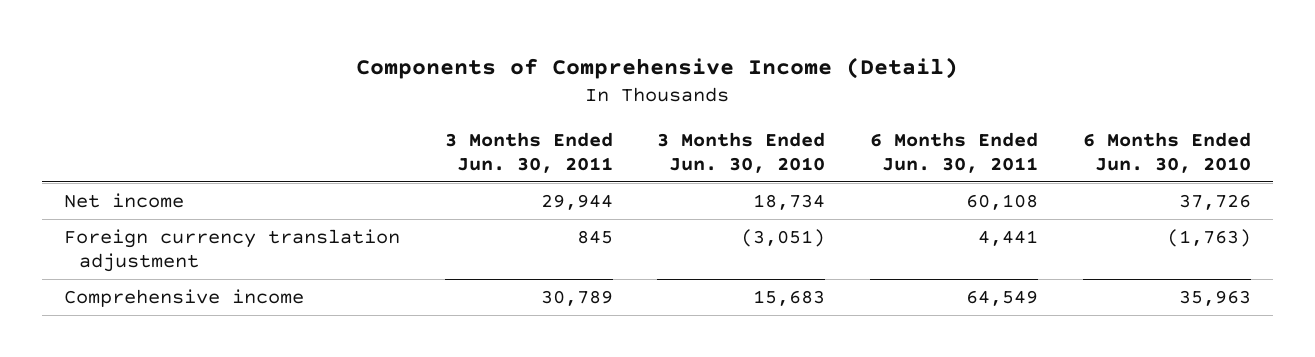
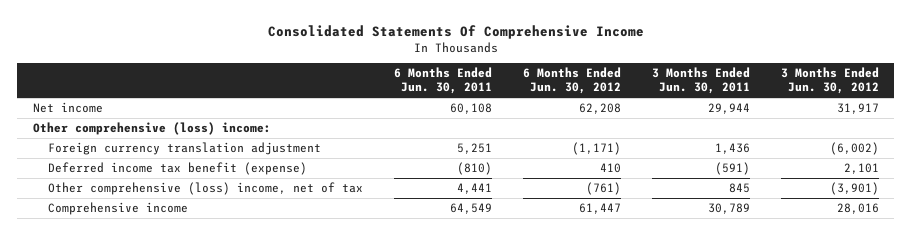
[356,56,959,79] Components of Comprehensive Income (Detail) -> [267,24,644,39] Consolidated Statements Of Comprehensive Income
[657,131,826,173] 3 Months Ended Jun. 30, 2010 -> none
[1082,131,1251,173] 6 Months Ended Jun. 30, 2010 -> none
none -> [522,67,621,95] 6 Months Ended Jun. 30, 2012
none -> [780,67,879,95] 3 Months Ended Jun. 30, 2012
none -> [32,122,271,136] Other comprehensive (loss) income:
[576,230,613,245] 845 -> [714,143,750,155] 1,436
[977,230,1038,247] 4,441 -> [456,143,492,155] 5,251
none -> [47,162,307,176] Deferred income tax benefit (expense)
none -> [47,182,363,196] Other comprehensive (loss) income, net of tax

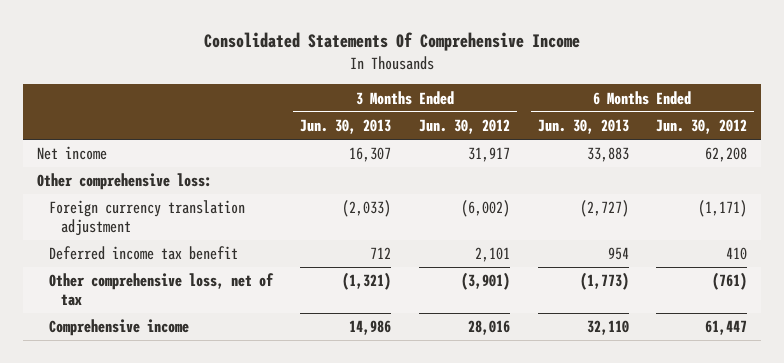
[393,67,492,95] 6 Months Ended Jun. 30, 2011 -> none
[651,67,750,95] 3 Months Ended Jun. 30, 2011 -> none
none -> [300,119,392,135] Jun. 30, 2013
none -> [537,119,629,135] Jun. 30, 2013
[32,122,271,136] Other comprehensive (loss) income: -> [36,173,212,191] Other comprehensive loss:
[47,162,307,176] Deferred income tax benefit (expense) -> [48,246,238,261] Deferred income tax benefit
[47,182,363,196] Other comprehensive (loss) income, net of tax -> [48,273,274,306] Other comprehensive loss, net of tax

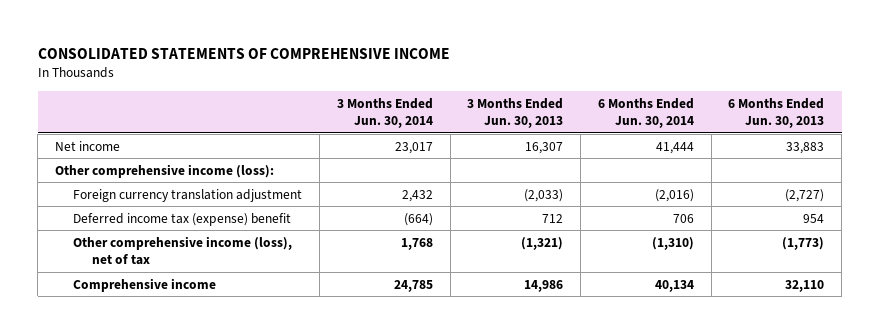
[203,32,580,52] Consolidated Statements Of Comprehensive Income -> [37,47,450,59] CONSOLIDATED STATEMENTS OF COMPREHENSIVE INCOME
[418,119,510,135] Jun. 30, 2012 -> none
[656,119,748,135] Jun. 30, 2012 -> none
none -> [336,97,433,129] 3 Months Ended Jun. 30, 2014
none -> [597,97,694,129] 6 Months Ended Jun. 30, 2014
[36,173,212,191] Other comprehensive loss: -> [55,163,275,178] Other comprehensive income (loss):
[48,246,238,261] Deferred income tax benefit -> [73,212,292,226] Deferred income tax (expense) benefit
[48,273,274,306] Other comprehensive loss, net of tax -> [73,235,293,266] Other comprehensive income (loss), net of tax

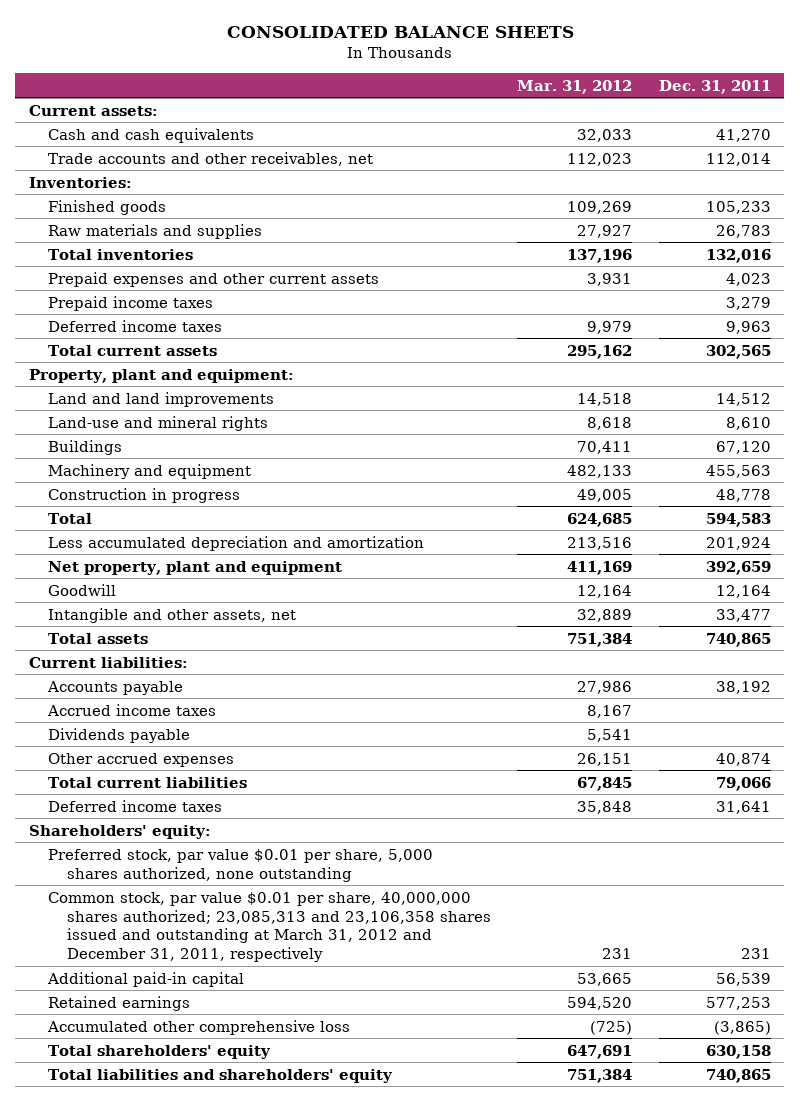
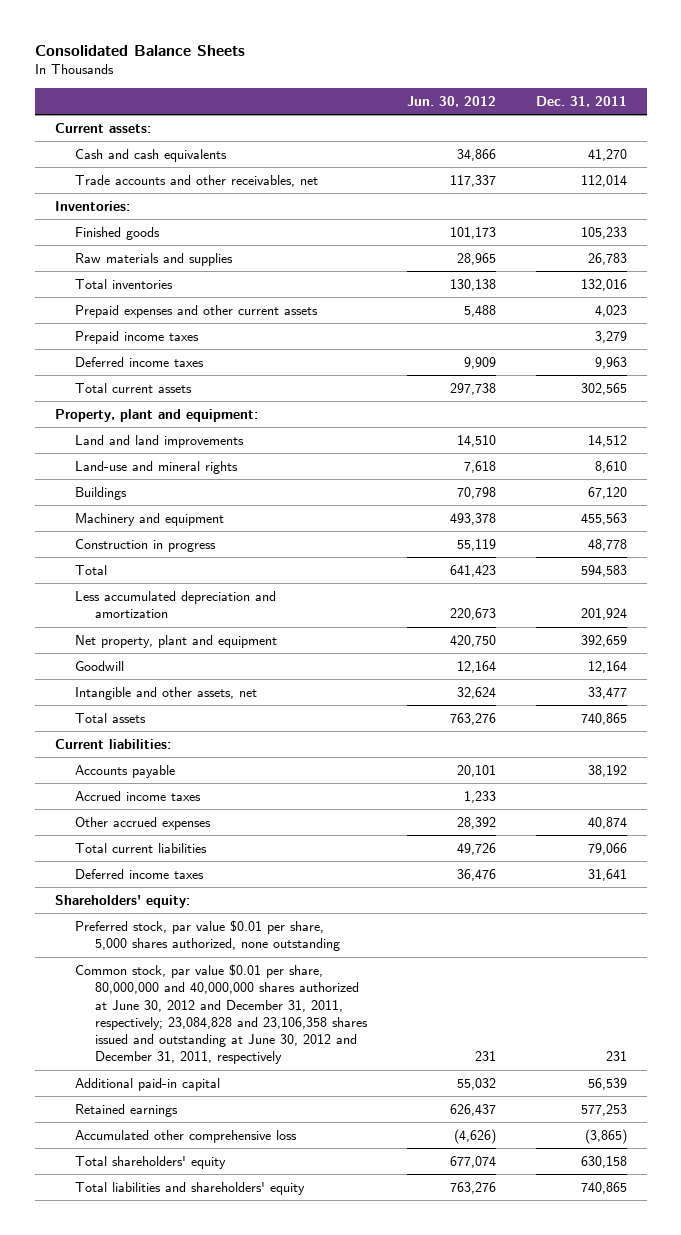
[226,26,574,39] CONSOLIDATED BALANCE SHEETS -> [34,44,245,56] Consolidated Balance Sheets
[517,79,633,94] Mar. 31, 2012 -> none
none -> [407,95,497,107] Jun. 30, 2012
[47,727,190,743] Dividends payable -> none
[47,891,492,963] Common stock, par value $0.01 per share, 40,000,000 shares authorized; 23,085,313 and 23,106,358 shares issued and outstanding at March 31, 2012 and December 31, 2011, respectively -> [75,963,369,1065] Common stock, par value $0.01 per share, 80,000,000 and 40,000,000 shares authorized at June 30, 2012 and December 31, 2011, respectively; 23,084,828 and 23,106,358 shares issued and outstanding at June 30, 2012 and December 31, 2011, respectively

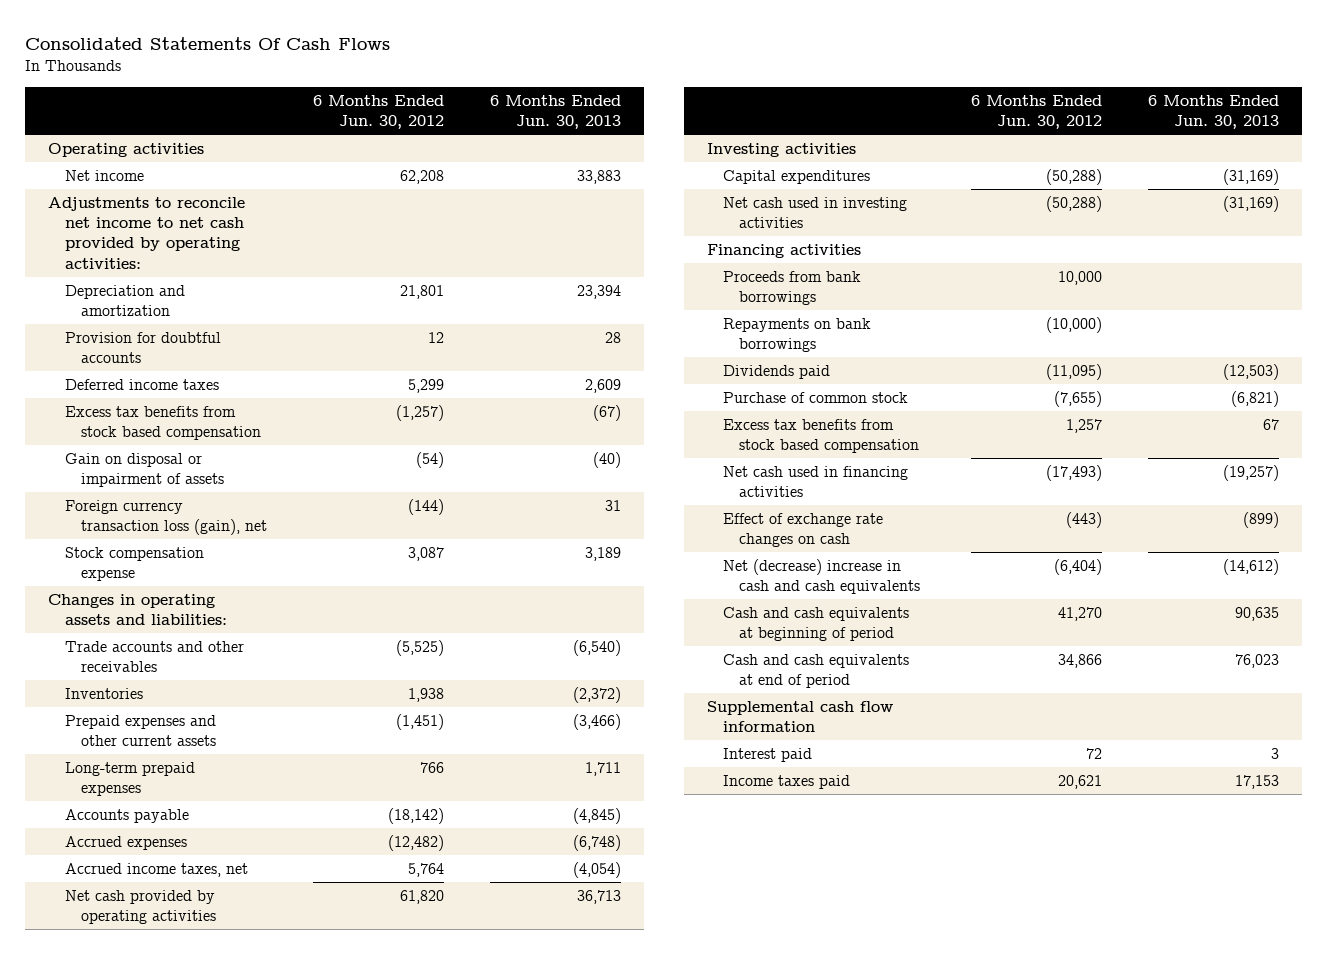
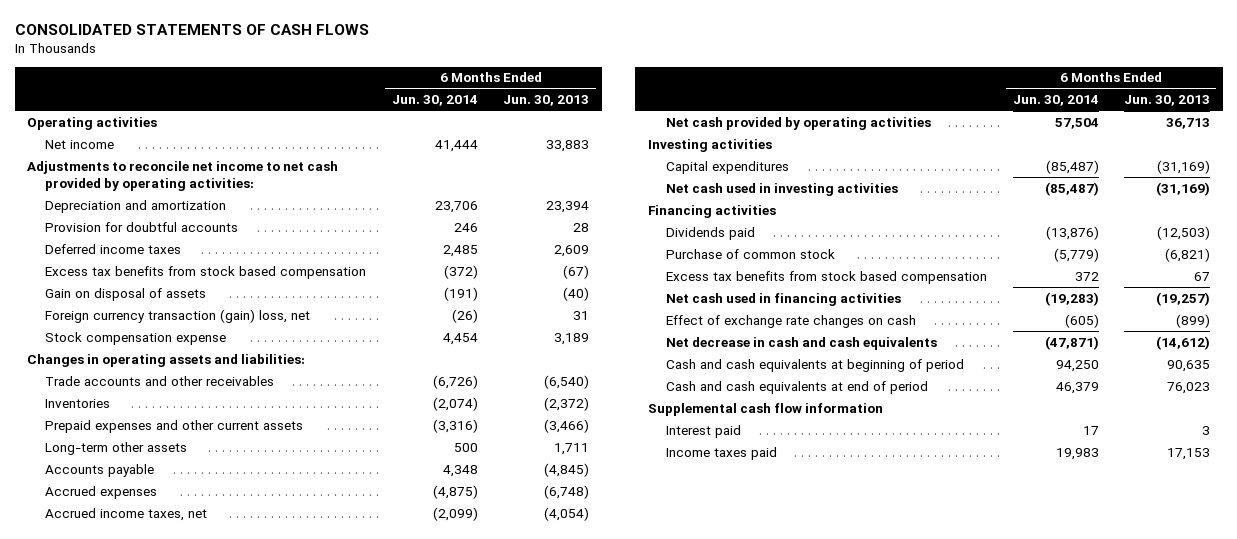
[25,36,391,50] Consolidated Statements Of Cash Flows -> [14,24,369,36] CONSOLIDATED STATEMENTS OF CASH FLOWS
[313,95,445,130] 6 Months Ended Jun. 30, 2012 -> none
none -> [391,95,478,107] Jun. 30, 2014
[64,453,225,488] Gain on disposal or impairment of assets -> [45,287,207,301] Gain on disposal of assets
[64,500,268,536] Foreign currency transaction loss (gain), net -> [45,308,311,323] Foreign currency transaction (gain) loss, net
[64,762,195,797] Long-term prepaid expenses -> [45,441,188,455] Long-term other assets
[722,271,861,306] Proceeds from bank borrowings -> none
[722,318,871,353] Repayments on bank borrowings -> none
[722,559,921,595] Net (decrease) increase in cash and cash equivalents -> [666,336,938,350] Net decrease in cash and cash equivalents

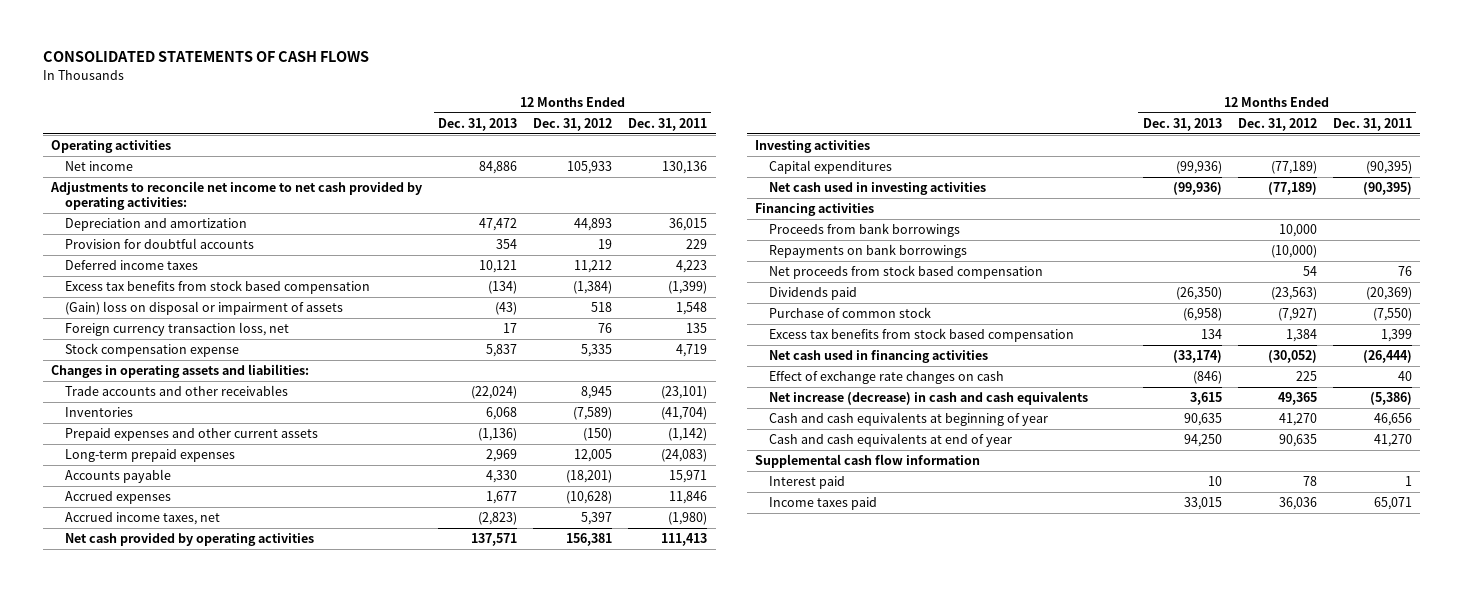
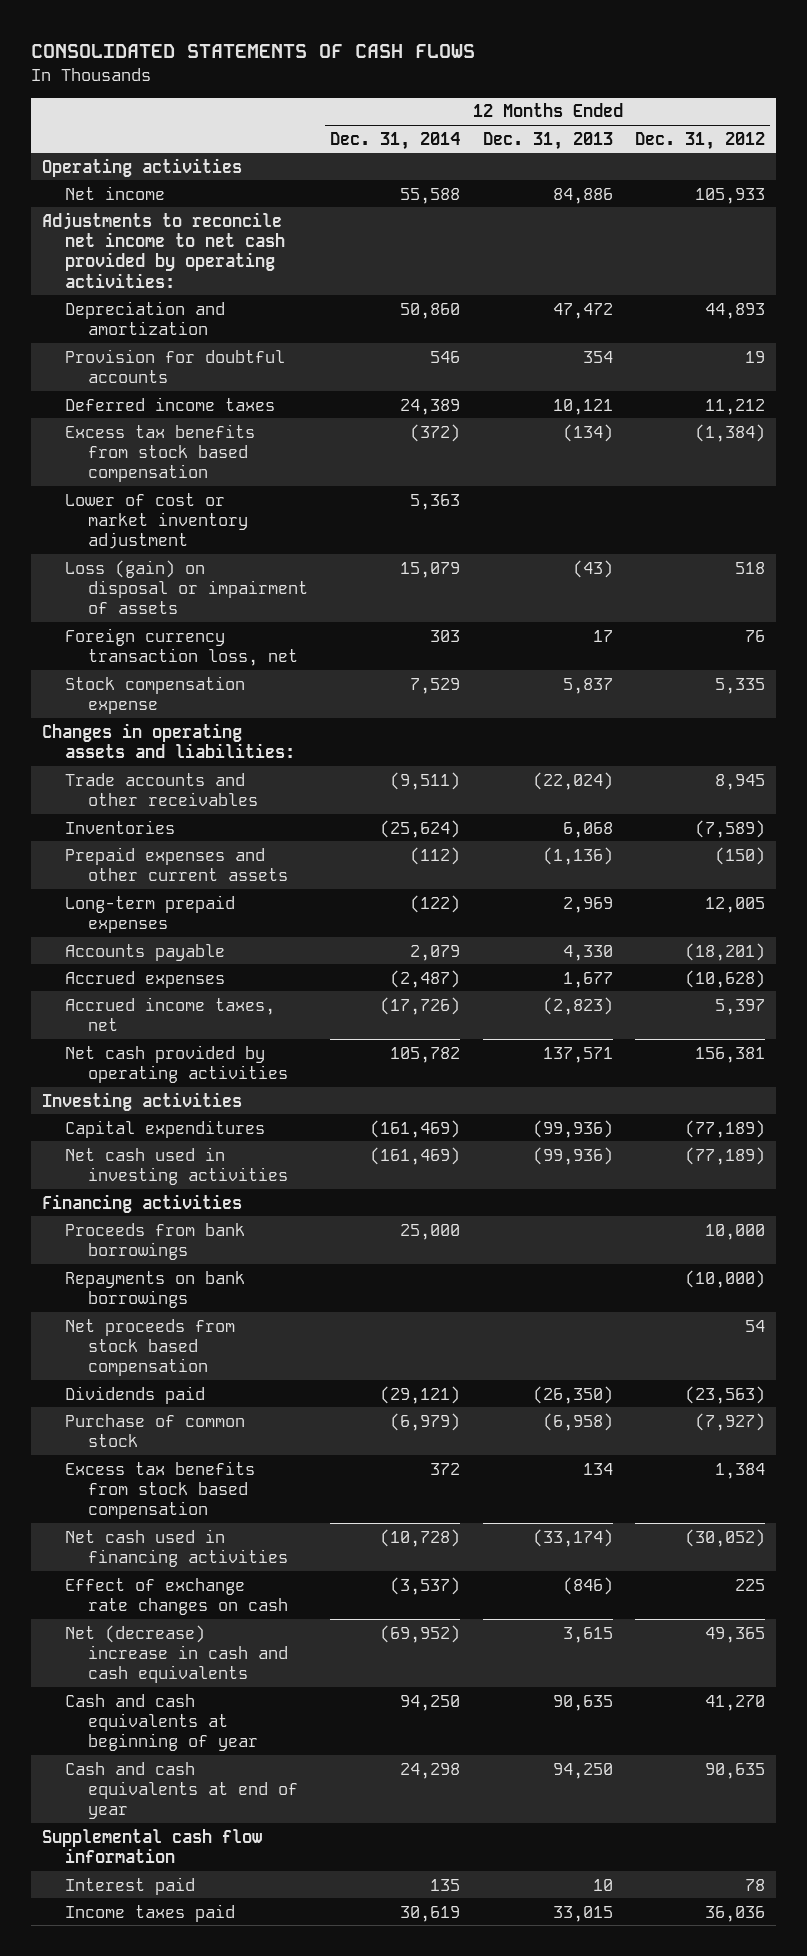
[628,117,708,131] Dec. 31, 2011 -> none
none -> [330,131,461,150] Dec. 31, 2014
none -> [65,492,249,550] Lower of cost or market inventory adjustment
[64,300,343,315] (Gain) loss on disposal or impairment of assets -> [65,559,309,615] Loss (gain) on disposal or impairment of assets
[769,390,1089,405] Net increase (decrease) in cash and cash equivalents -> [65,1624,289,1684] Net (decrease) increase in cash and cash equivalents

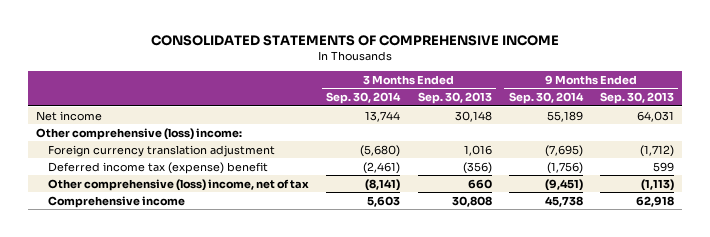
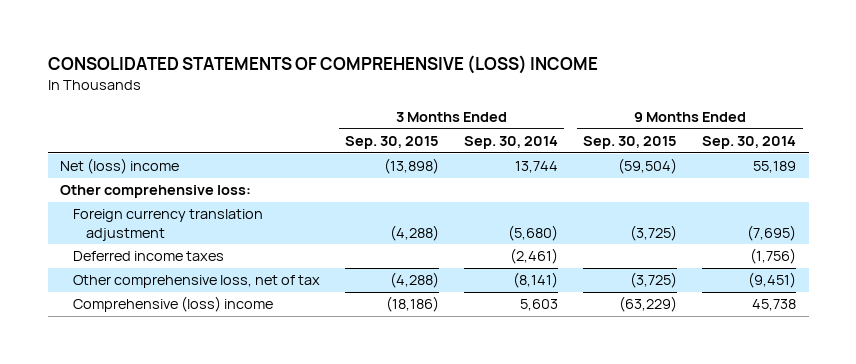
[150,35,559,47] CONSOLIDATED STATEMENTS OF COMPREHENSIVE INCOME -> [47,55,598,75] CONSOLIDATED STATEMENTS OF COMPREHENSIVE (LOSS) INCOME
[417,92,492,105] Sep. 30, 2013 -> none
[599,92,674,105] Sep. 30, 2013 -> none
none -> [345,135,440,149] Sep. 30, 2015
none -> [583,135,678,149] Sep. 30, 2015
[36,110,103,121] Net income -> [60,158,180,175] Net (loss) income
[36,127,243,140] Other comprehensive (loss) income: -> [60,185,252,199] Other comprehensive loss:
[48,161,269,174] Deferred income tax (expense) benefit -> [72,251,224,262] Deferred income taxes
[48,178,310,191] Other comprehensive (loss) income, net of tax -> [72,275,320,289] Other comprehensive loss, net of tax
[48,195,186,208] Comprehensive income -> [72,296,273,313] Comprehensive (loss) income

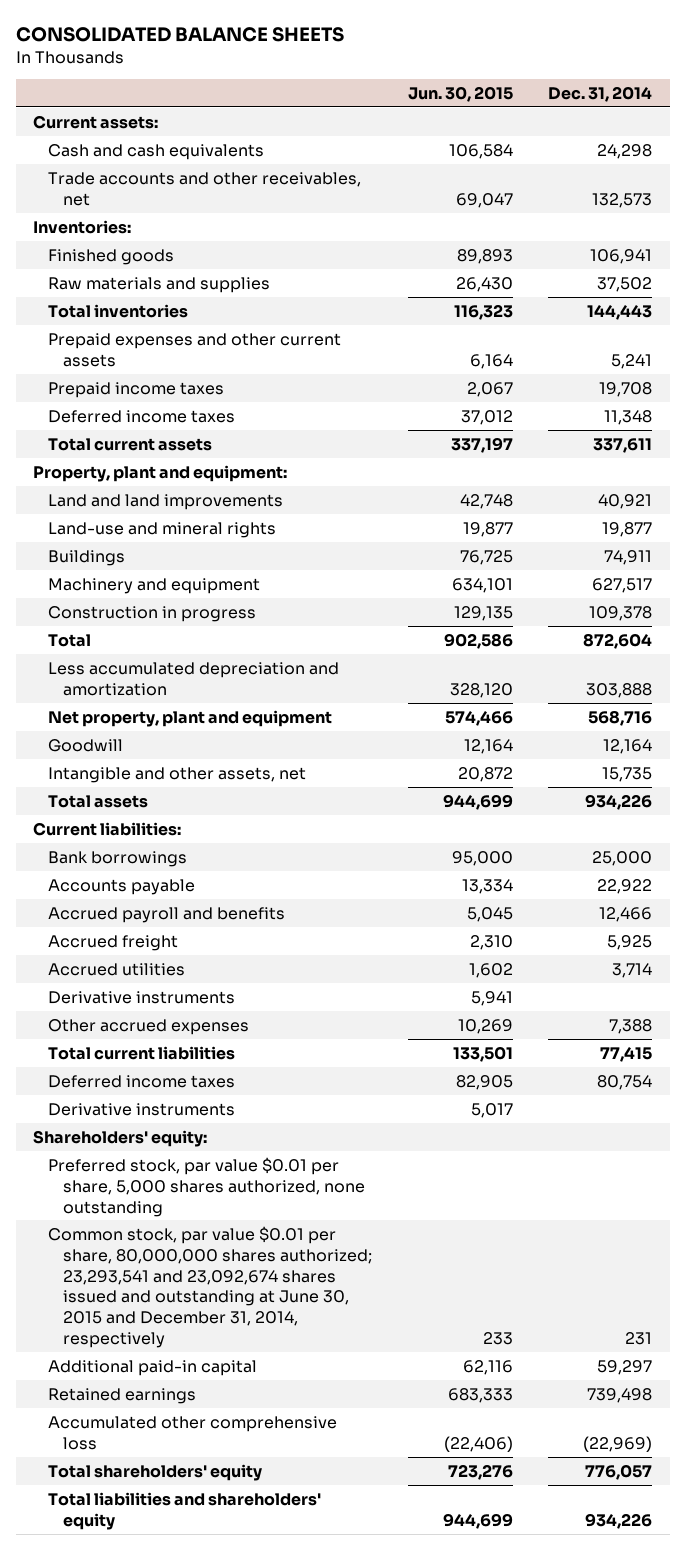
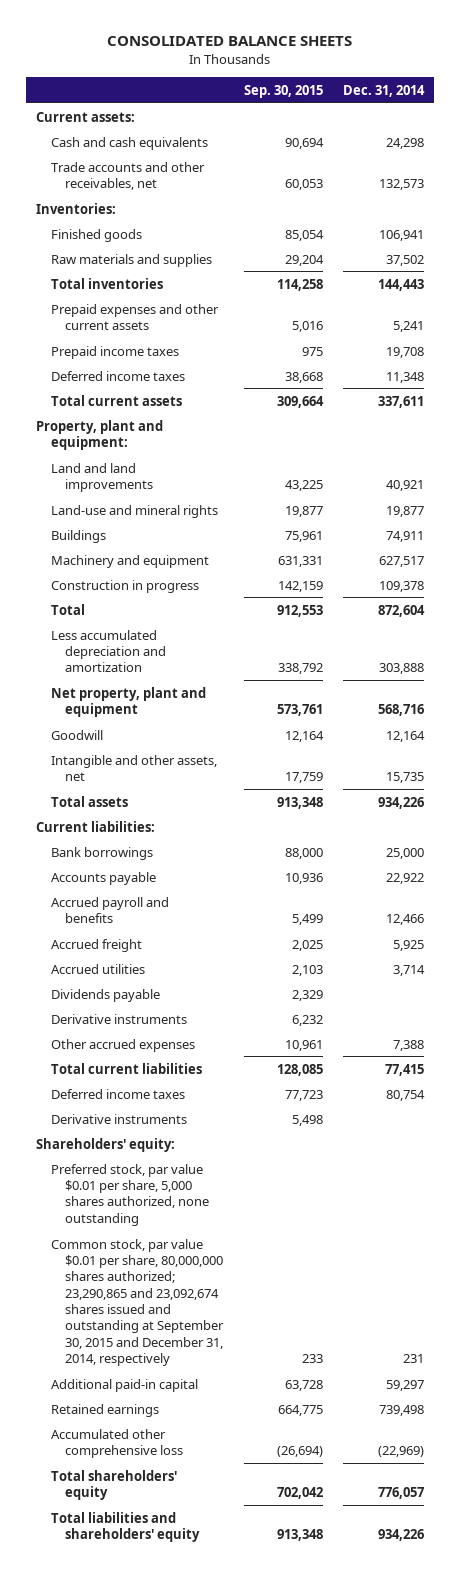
[407,85,513,102] Jun. 30, 2015 -> none
none -> [243,84,323,98] Sep. 30, 2015
none -> [50,988,160,1002] Dividends payable
[48,1225,373,1349] Common stock, par value $0.01 per share, 80,000,000 shares authorized; 23,293,541 and 23,092,674 shares issued and outstanding at June 30, 2015 and December 31, 2014, respectively -> [50,1238,225,1366] Common stock, par value $0.01 per share, 80,000,000 shares authorized; 23,290,865 and 23,092,674 shares issued and outstanding at September 30, 2015 and December 31, 2014, respectively

